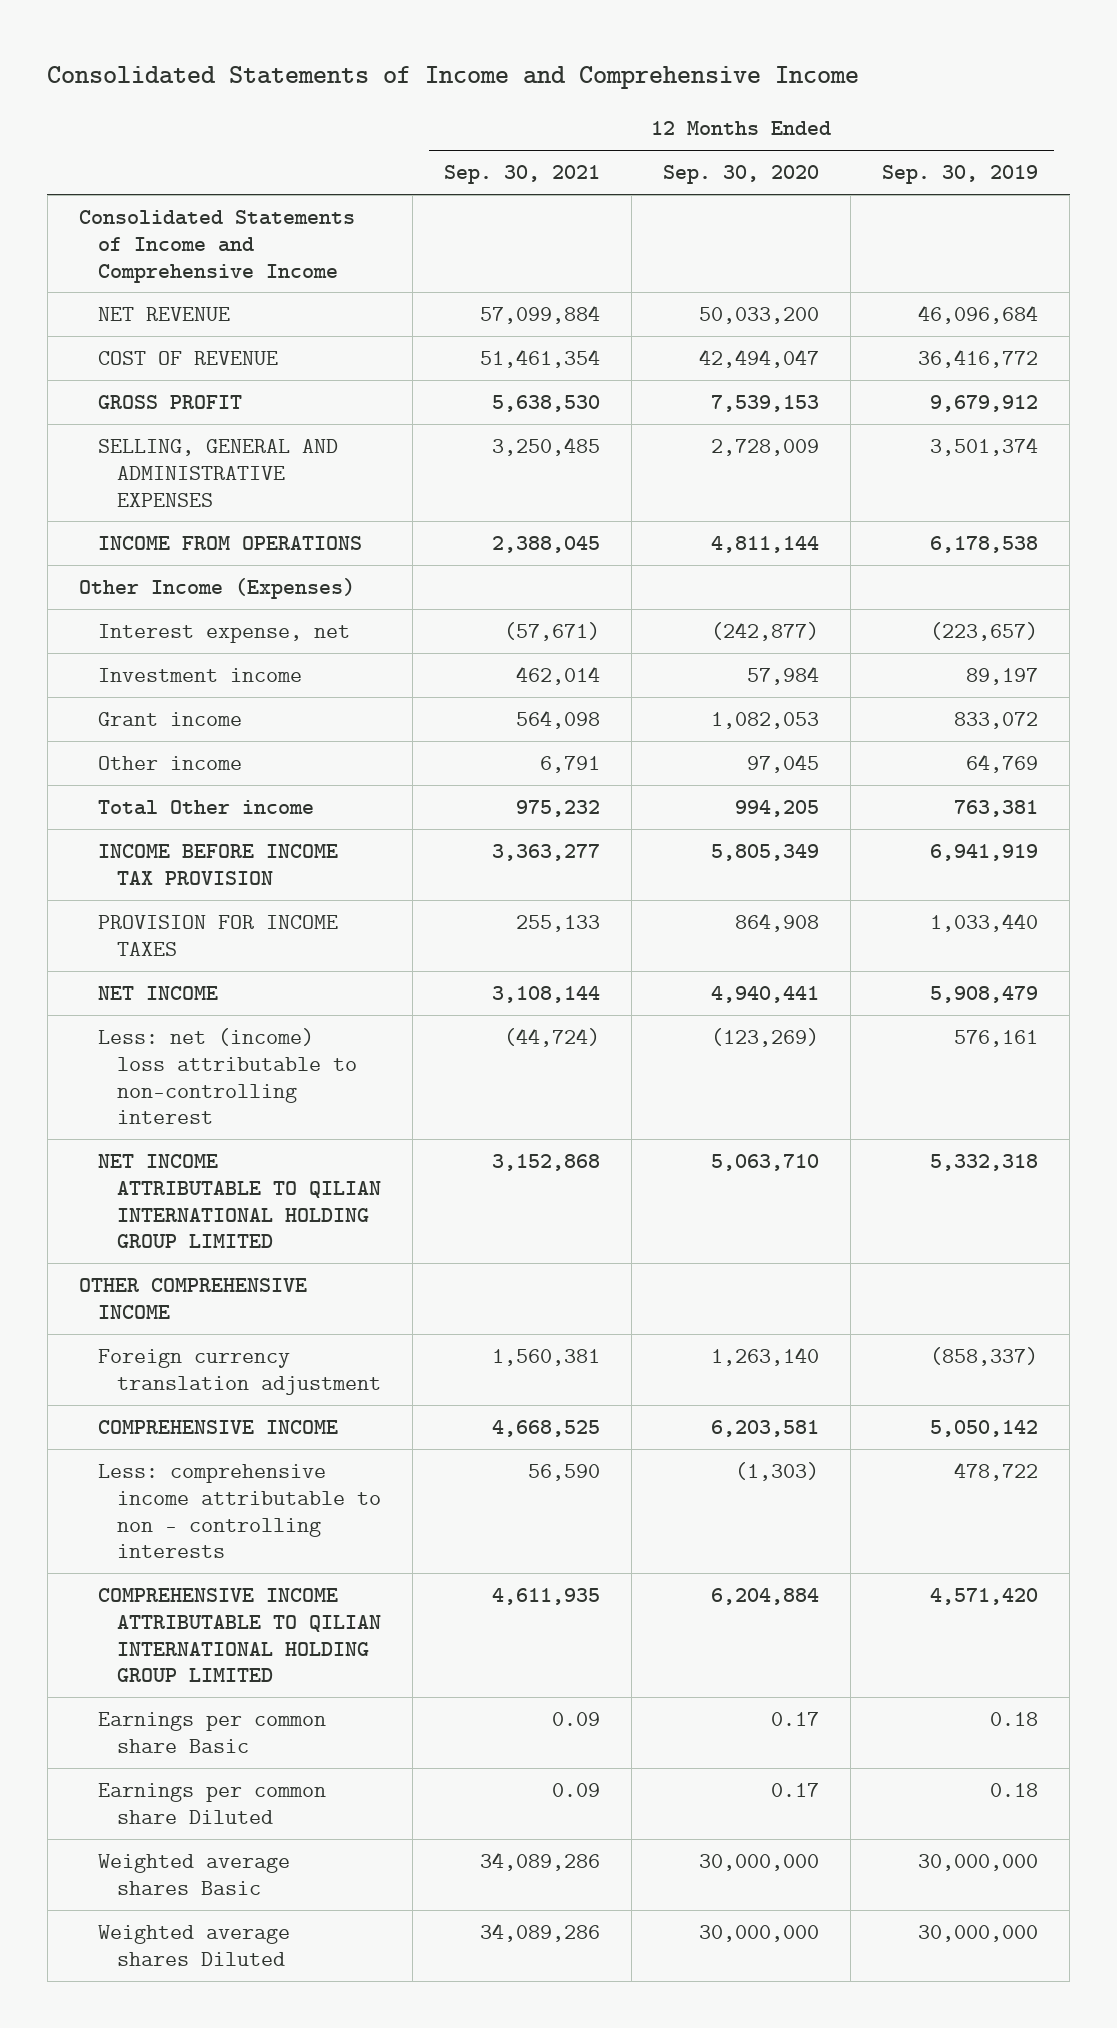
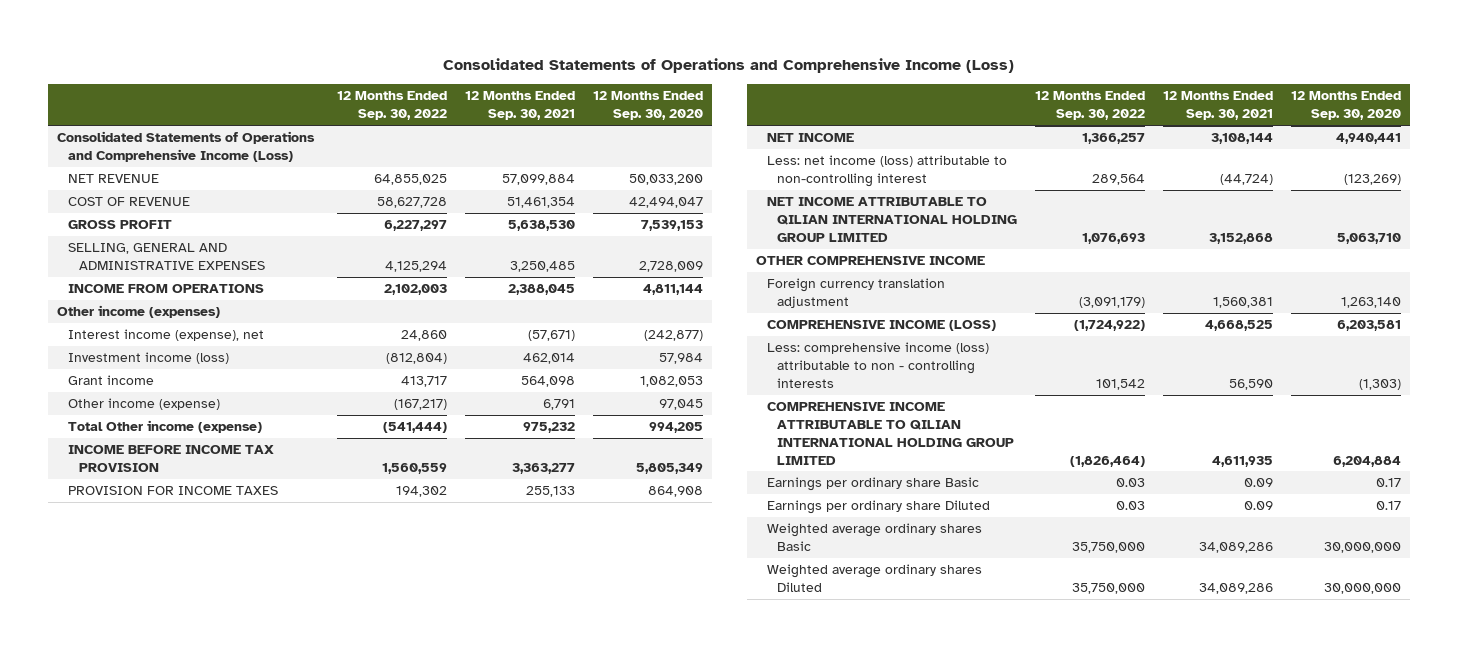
[47,66,860,90] Consolidated Statements of Income and Comprehensive Income -> [443,57,1015,73] Consolidated Statements of Operations and Comprehensive Income (Loss)
[882,165,1039,185] Sep. 30, 2019 -> none
none -> [336,91,447,121] 12 Months Ended Sep. 30, 2022
[78,210,355,283] Consolidated Statements of Income and Comprehensive Income -> [57,131,316,163] Consolidated Statements of Operations and Comprehensive Income (Loss)
[78,578,355,600] Other Income (Expenses) -> [57,305,221,319] Other income (expenses)
[98,624,351,644] Interest expense, net -> [67,329,264,342] Interest income (expense), net
[98,668,303,683] Investment income -> [67,352,229,365] Investment income (loss)
[98,756,243,771] Other income -> [67,398,220,411] Other income (expense)
[98,800,315,816] Total Other income -> [67,420,262,434] Total Other income (expense)
[98,1028,358,1125] Less: net (income) loss attributable to non-controlling interest -> [766,155,1007,188] Less: net income (loss) attributable to non-controlling interest
[98,1420,339,1435] COMPREHENSIVE INCOME -> [766,320,996,332] COMPREHENSIVE INCOME (LOSS)
[98,1464,382,1559] Less: comprehensive income attributable to non - controlling interests -> [766,342,989,388] Less: comprehensive income (loss) attributable to non - controlling interests
[98,1712,327,1753] Earnings per common share Basic -> [766,477,979,492] Earnings per ordinary share Basic
[98,1783,327,1824] Earnings per common share Diluted -> [766,500,990,515] Earnings per ordinary share Diluted
[98,1854,291,1895] Weighted average shares Basic -> [766,523,982,552] Weighted average ordinary shares Basic
[98,1925,291,1966] Weighted average shares Diluted -> [766,564,982,593] Weighted average ordinary shares Diluted

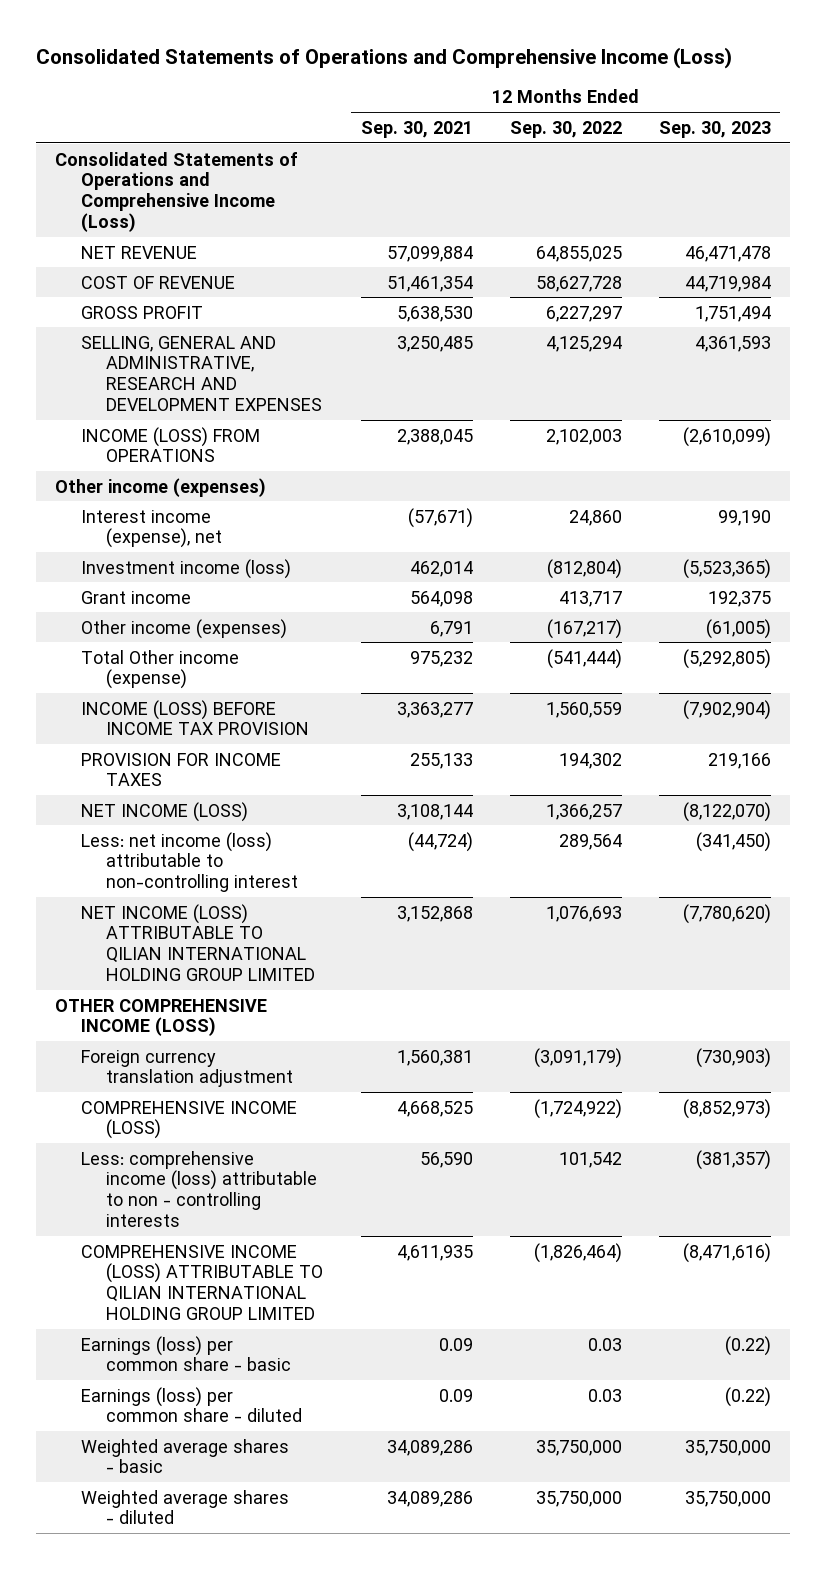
[592,91,703,121] 12 Months Ended Sep. 30, 2020 -> none
none -> [659,120,772,138] Sep. 30, 2023
[67,243,265,271] SELLING, GENERAL AND ADMINISTRATIVE EXPENSES -> [80,335,323,411] SELLING, GENERAL AND ADMINISTRATIVE, RESEARCH AND DEVELOPMENT EXPENSES
[67,284,264,294] INCOME FROM OPERATIONS -> [80,426,260,463] INCOME (LOSS) FROM OPERATIONS
[67,398,220,411] Other income (expense) -> [80,618,287,639] Other income (expenses)
[67,445,274,473] INCOME BEFORE INCOME TAX PROVISION -> [80,699,310,736] INCOME (LOSS) BEFORE INCOME TAX PROVISION
[766,133,854,143] NET INCOME -> [80,801,248,822] NET INCOME (LOSS)
[766,197,1018,242] NET INCOME ATTRIBUTABLE TO QILIAN INTERNATIONAL HOLDING GROUP LIMITED -> [80,903,316,981] NET INCOME (LOSS) ATTRIBUTABLE TO QILIAN INTERNATIONAL HOLDING GROUP LIMITED
[755,256,985,266] OTHER COMPREHENSIVE INCOME -> [54,998,267,1037] OTHER COMPREHENSIVE INCOME (LOSS)
[766,402,1015,465] COMPREHENSIVE INCOME ATTRIBUTABLE TO QILIAN INTERNATIONAL HOLDING GROUP LIMITED -> [80,1244,324,1320] COMPREHENSIVE INCOME (LOSS) ATTRIBUTABLE TO QILIAN INTERNATIONAL HOLDING GROUP LIMITED
[766,477,979,492] Earnings per ordinary share Basic -> [80,1335,292,1372] Earnings (loss) per common share - basic
[766,500,990,515] Earnings per ordinary share Diluted -> [80,1386,303,1423] Earnings (loss) per common share - diluted
[766,523,982,552] Weighted average ordinary shares Basic -> [80,1438,289,1474] Weighted average shares - basic
[766,564,982,593] Weighted average ordinary shares Diluted -> [80,1489,289,1525] Weighted average shares - diluted

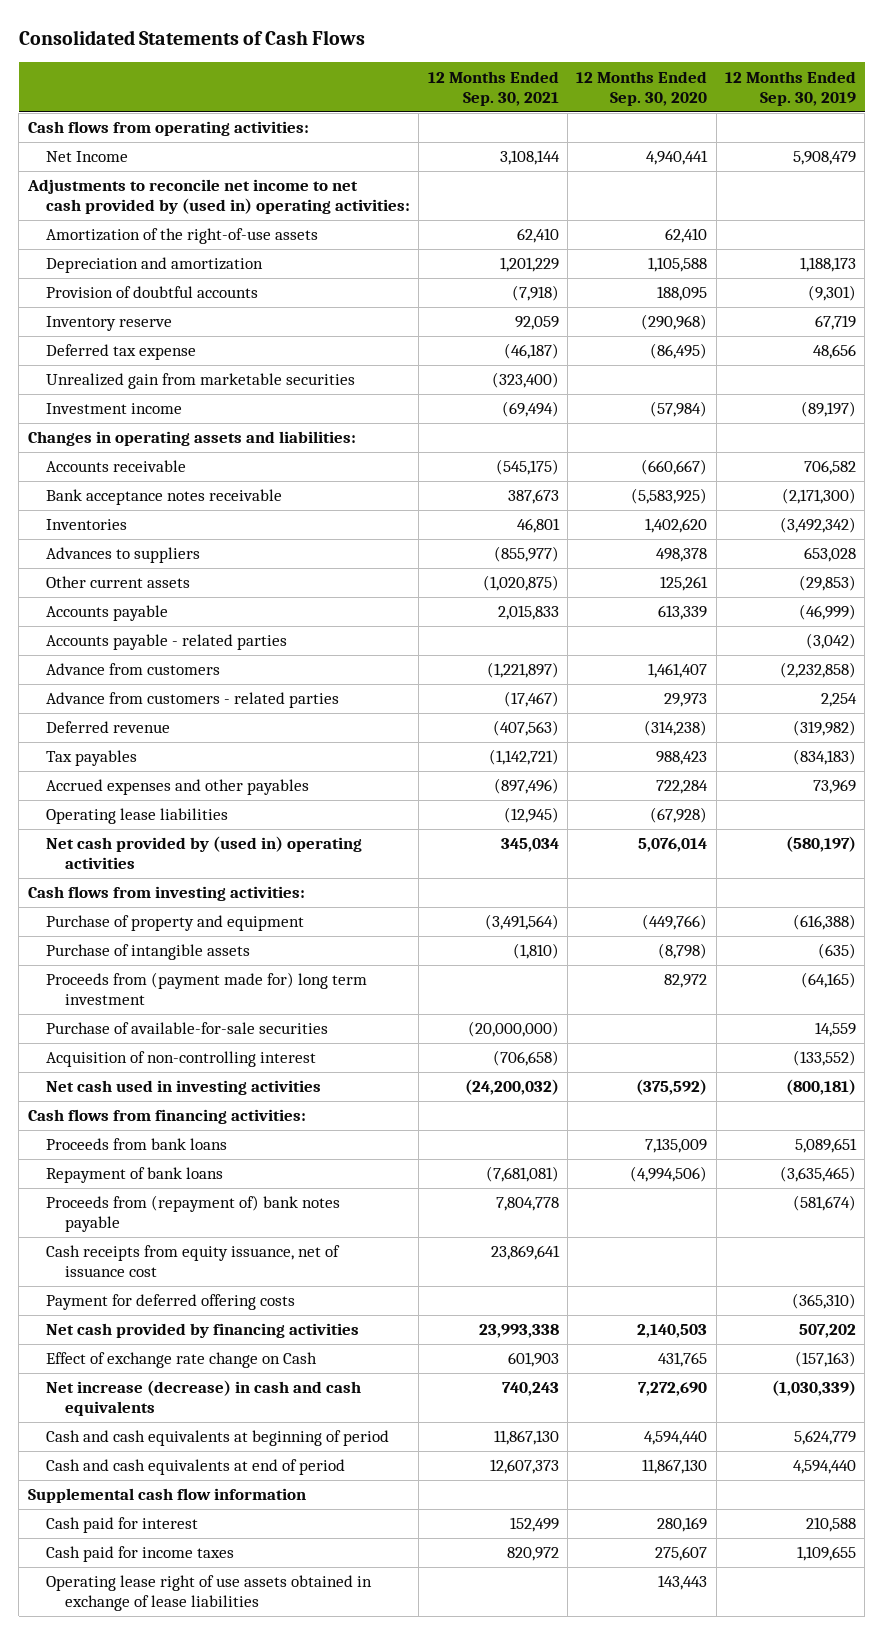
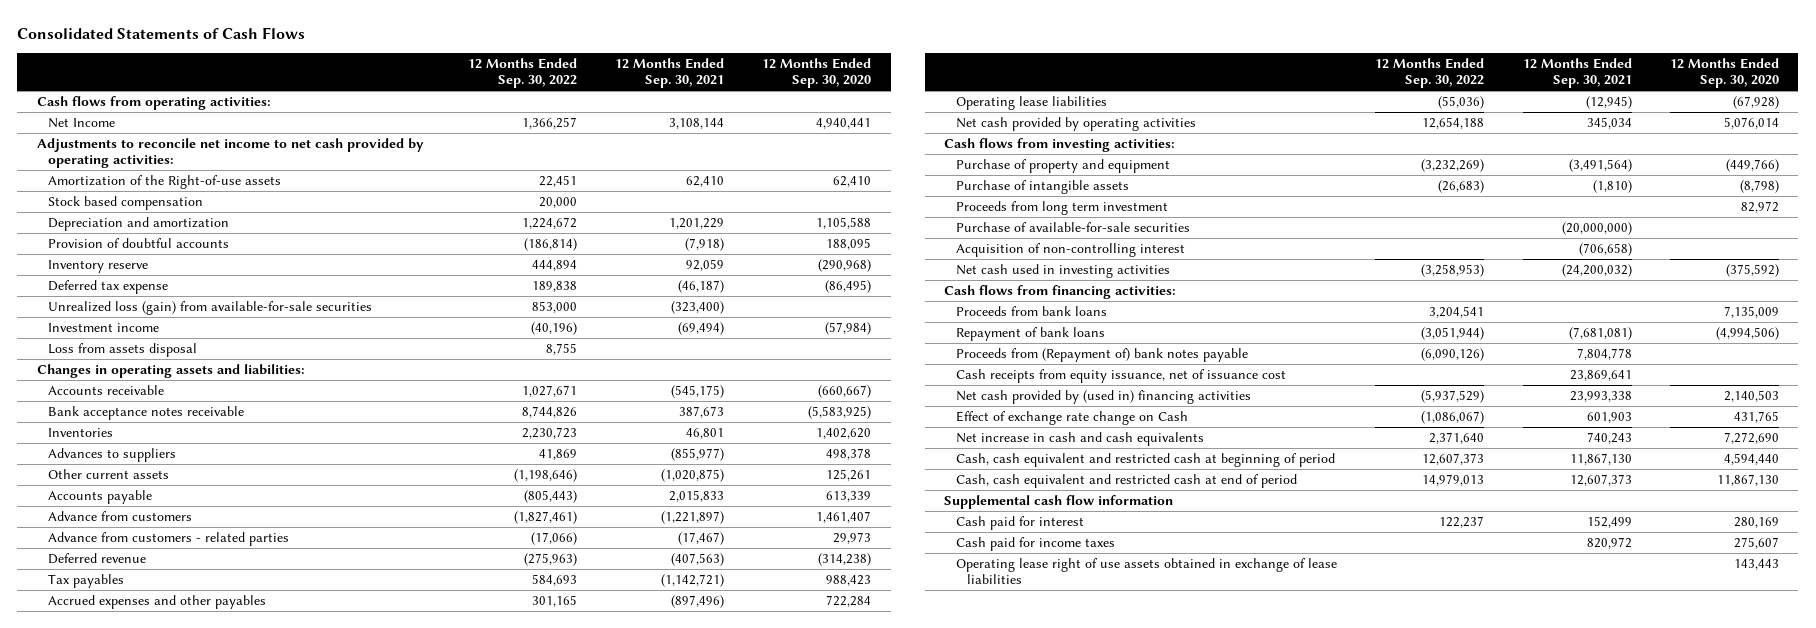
[724,70,856,106] 12 Months Ended Sep. 30, 2019 -> none
none -> [467,57,577,89] 12 Months Ended Sep. 30, 2022
[26,179,411,215] Adjustments to reconcile net income to net cash provided by (used in) operating activities: -> [36,138,424,169] Adjustments to reconcile net income to net cash provided by operating activities:
[46,228,319,245] Amortization of the right-of-use assets -> [48,175,282,190] Amortization of the Right-of-use assets
none -> [48,196,204,211] Stock based compensation
[46,373,356,390] Unrealized gain from marketable securities -> [48,301,373,316] Unrealized loss (gain) from available-for-sale securities
none -> [48,343,198,358] Loss from assets disposal
[46,634,288,651] Accounts payable - related parties -> none
[46,836,363,870] Net cash provided by (used in) operating activities -> [955,117,1196,132] Net cash provided by operating activities
[46,972,368,1006] Proceeds from (payment made for) long term investment -> [955,201,1168,216] Proceeds from long term investment
[46,1195,341,1233] Proceeds from (repayment of) bank notes payable -> [955,348,1248,363] Proceeds from (Repayment of) bank notes payable
[46,1294,296,1311] Payment for deferred offering costs -> none
[46,1323,360,1339] Net cash provided by financing activities -> [955,390,1251,405] Net cash provided by (used in) financing activities
[46,1380,362,1417] Net increase (decrease) in cash and cash equivalents -> [955,432,1204,447] Net increase in cash and cash equivalents
[46,1430,390,1447] Cash and cash equivalents at beginning of period -> [955,453,1335,468] Cash, cash equivalent and restricted cash at beginning of period
[46,1459,346,1476] Cash and cash equivalents at end of period -> [955,474,1297,489] Cash, cash equivalent and restricted cash at end of period

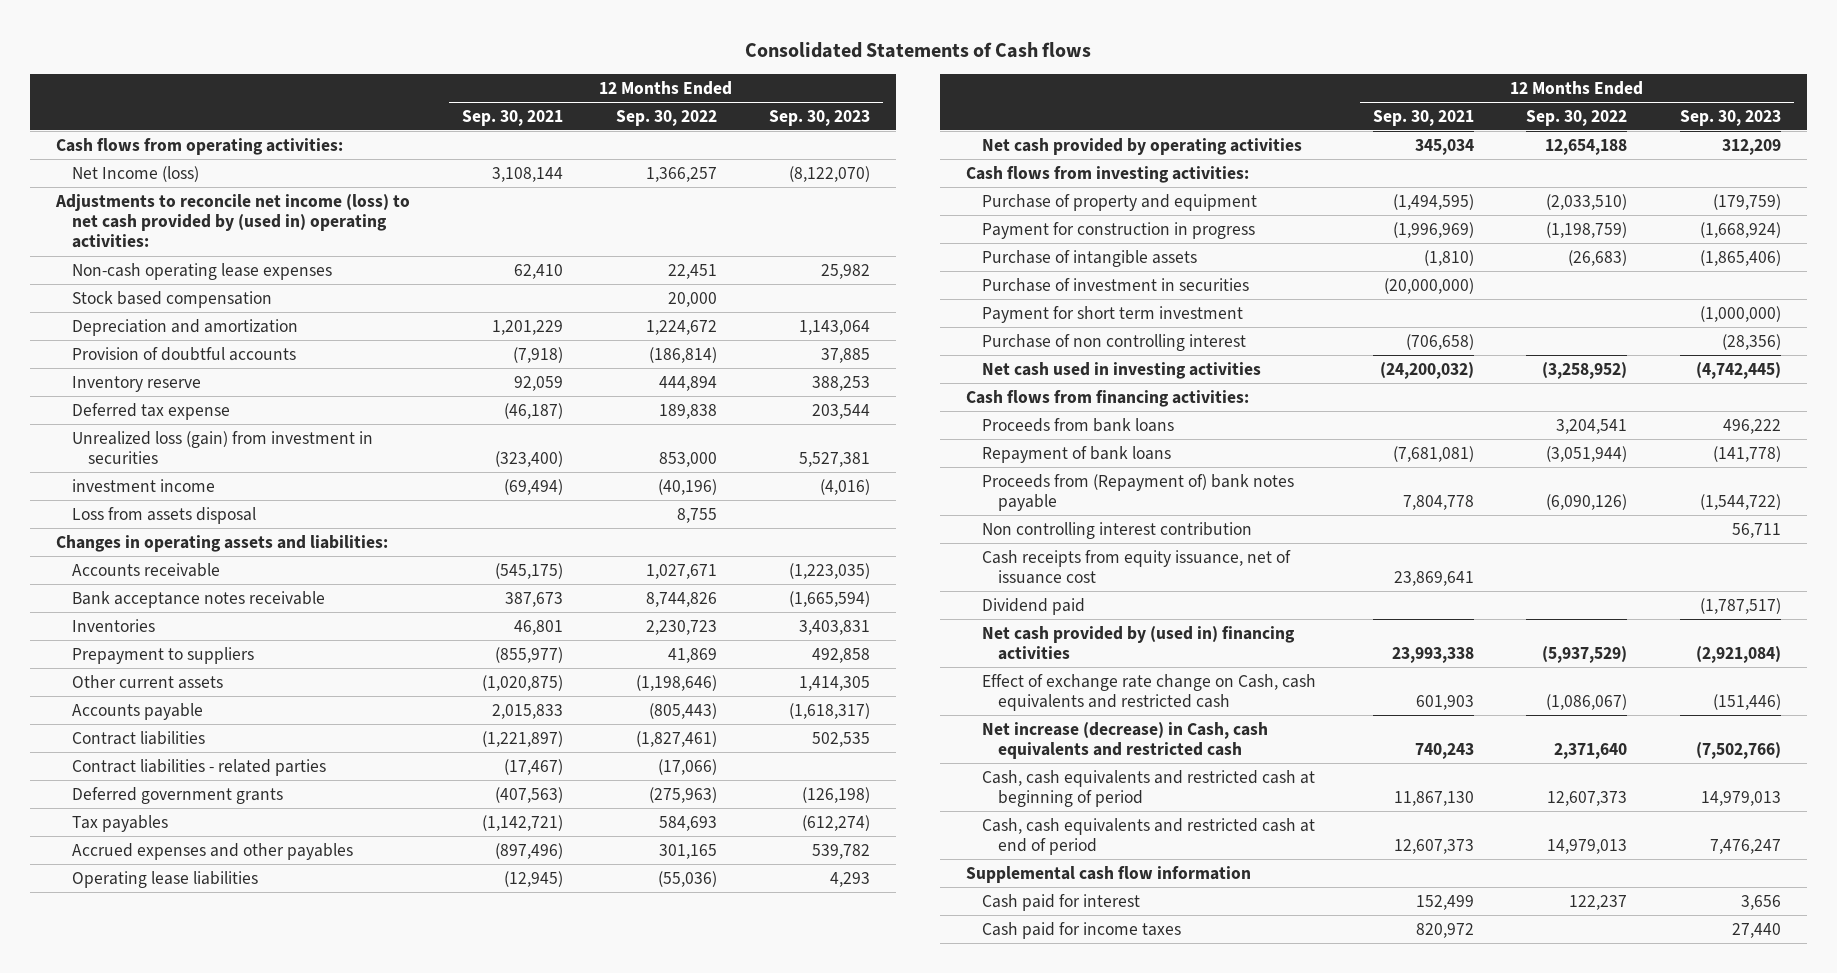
[17,26,306,39] Consolidated Statements of Cash Flows -> [745,41,1092,58] Consolidated Statements of Cash flows
[762,57,872,89] 12 Months Ended Sep. 30, 2020 -> none
none -> [769,109,871,126] Sep. 30, 2023
[48,118,116,129] Net Income -> [71,165,199,182] Net Income (loss)
[36,138,424,169] Adjustments to reconcile net income to net cash provided by operating activities: -> [54,193,410,249] Adjustments to reconcile net income (loss) to net cash provided by (used in) operating activities:
[48,175,282,190] Amortization of the Right-of-use assets -> [71,262,332,280] Non-cash operating lease expenses
[48,301,373,316] Unrealized loss (gain) from available-for-sale securities -> [71,430,373,465] Unrealized loss (gain) from investment in securities
[48,323,160,333] Investment income -> [71,478,215,492] investment income
[48,448,177,463] Advances to suppliers -> [71,646,254,664] Prepayment to suppliers
[48,511,193,522] Advance from customers -> [71,730,205,745] Contract liabilities
[48,532,290,547] Advance from customers - related parties -> [71,758,326,776] Contract liabilities - related parties
[48,553,147,565] Deferred revenue -> [71,786,283,804] Deferred government grants
[1421,159,1485,173] (3,232,269) -> [1546,193,1628,210] (2,033,510)
[1568,159,1632,173] (3,491,564) -> [1392,193,1474,210] (1,494,595)
none -> [982,221,1256,239] Payment for construction in progress
[955,201,1168,216] Proceeds from long term investment -> none
[955,222,1190,233] Purchase of available-for-sale securities -> none
none -> [982,277,1250,292] Purchase of investment in securities
none -> [982,305,1244,323] Payment for short term investment
[955,243,1185,258] Acquisition of non-controlling interest -> [982,333,1247,351] Purchase of non controlling interest
[1421,264,1485,278] (3,258,953) -> [1542,361,1628,379] (3,258,952)
none -> [982,521,1253,539] Non controlling interest contribution
none -> [982,597,1086,615] Dividend paid
[955,411,1188,426] Effect of exchange rate change on Cash -> [982,673,1317,712] Effect of exchange rate change on Cash, cash equivalents and restricted cash
[955,432,1204,447] Net increase in cash and cash equivalents -> [982,721,1269,760] Net increase (decrease) in Cash, cash equivalents and restricted cash
[955,453,1335,468] Cash, cash equivalent and restricted cash at beginning of period -> [982,769,1316,808] Cash, cash equivalents and restricted cash at beginning of period
[955,474,1297,489] Cash, cash equivalent and restricted cash at end of period -> [982,817,1316,856] Cash, cash equivalents and restricted cash at end of period
[955,558,1337,585] Operating lease right of use assets obtained in exchange of lease liabilities -> none

